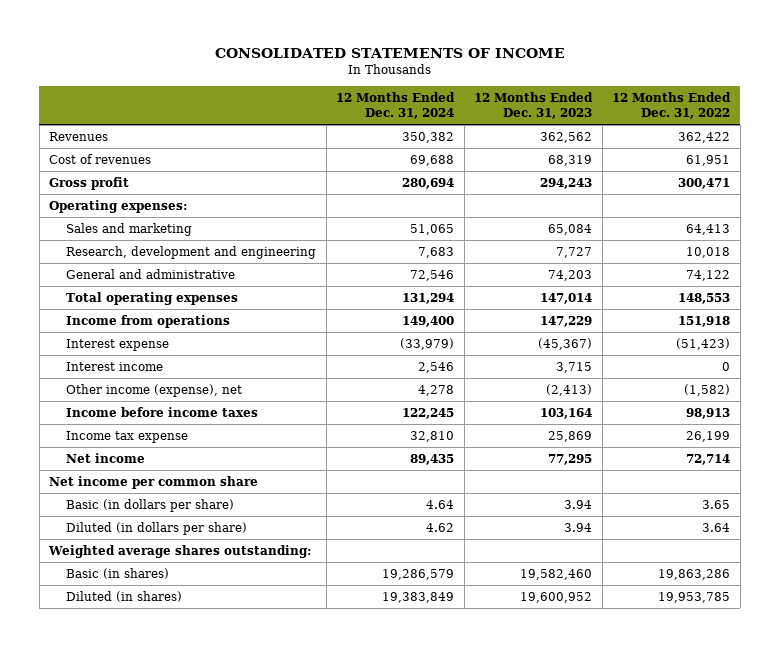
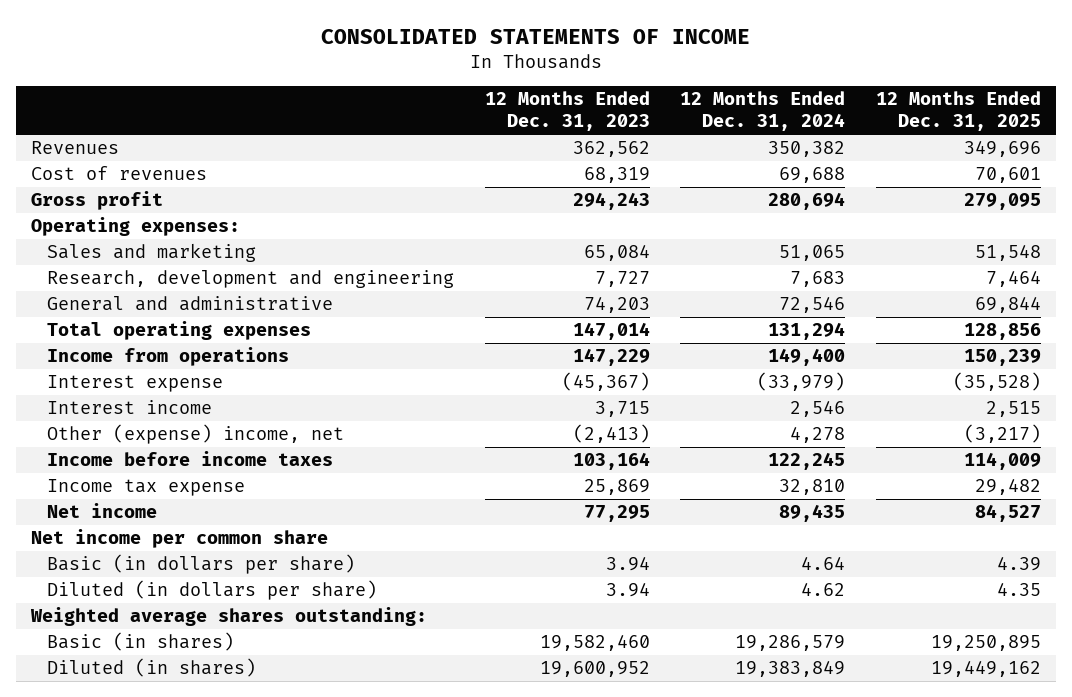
[612,92,732,119] 12 Months Ended Dec. 31, 2022 -> none
none -> [875,91,1041,132] 12 Months Ended Dec. 31, 2025
[66,384,243,398] Other income (expense), net -> [47,424,345,445] Other (expense) income, net

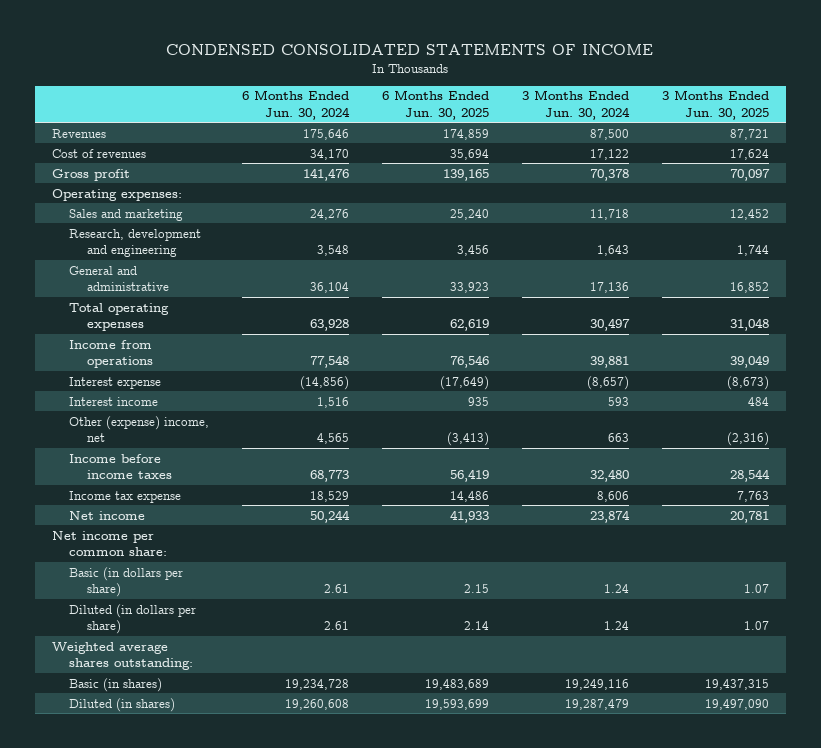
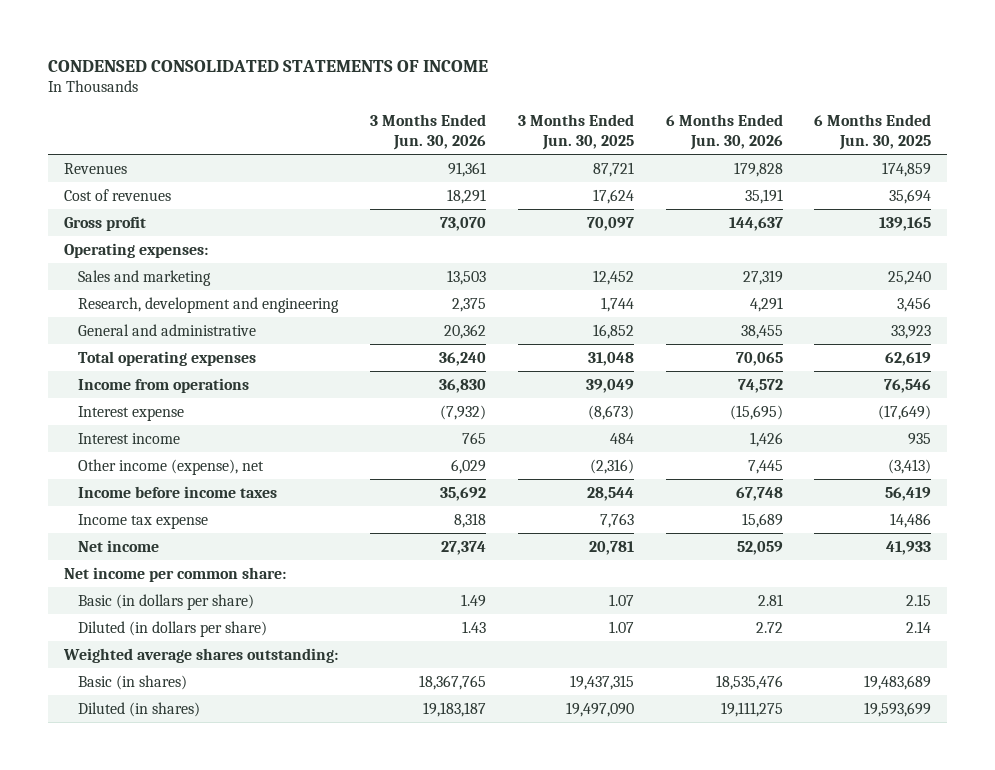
[242,90,351,120] 6 Months Ended Jun. 30, 2024 -> none
[522,90,631,120] 3 Months Ended Jun. 30, 2024 -> none
none -> [370,114,487,151] 3 Months Ended Jun. 30, 2026
none -> [665,114,783,151] 6 Months Ended Jun. 30, 2026
[69,415,210,443] Other (expense) income, net -> [78,458,265,475] Other income (expense), net

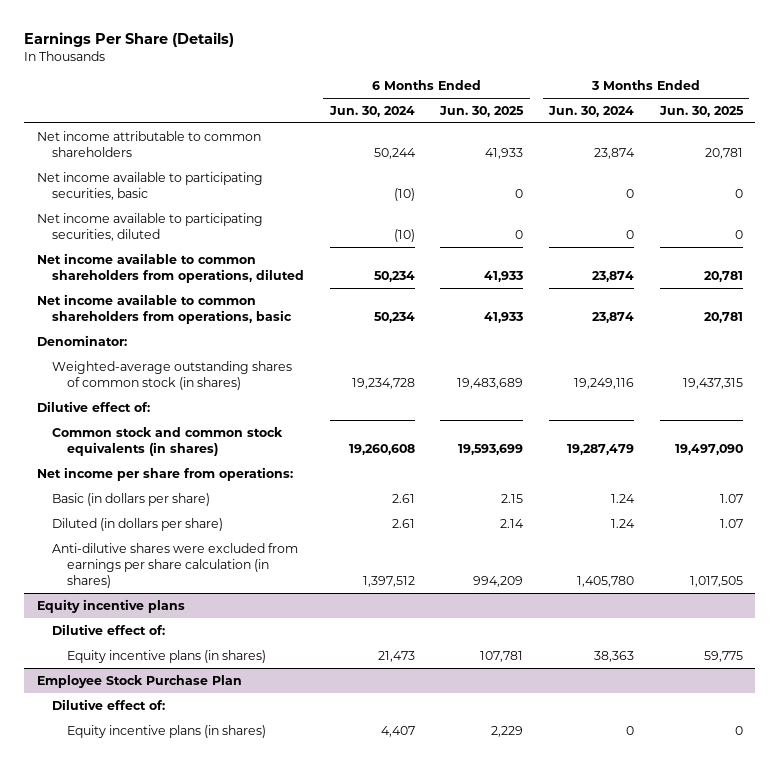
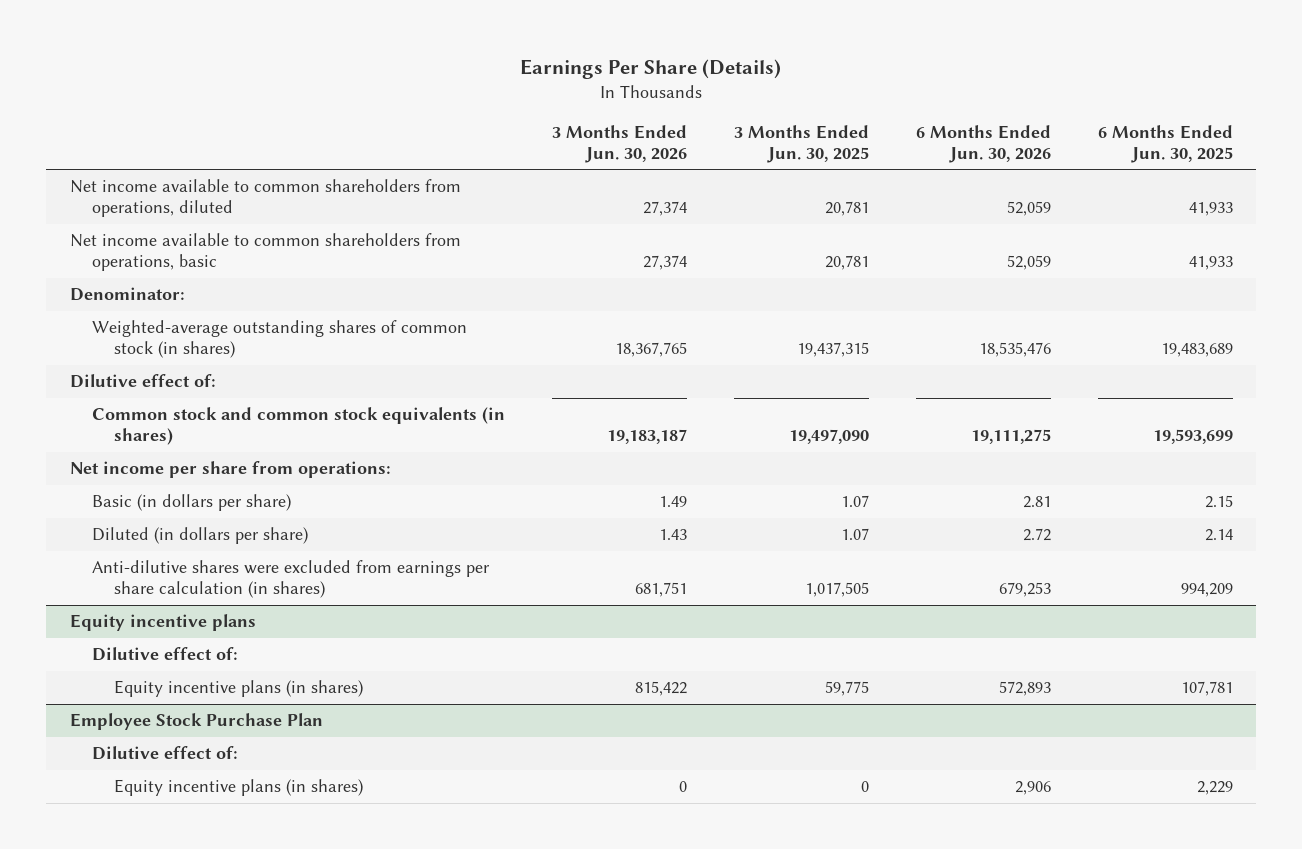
[328,106,415,118] Jun. 30, 2024 -> none
[548,106,635,118] Jun. 30, 2024 -> none
none -> [551,125,687,163] 3 Months Ended Jun. 30, 2026
none -> [915,125,1051,163] 6 Months Ended Jun. 30, 2026
[37,130,262,157] Net income attributable to common shareholders -> none
[37,171,264,200] Net income available to participating securities, basic -> none
[37,212,264,241] Net income available to participating securities, diluted -> none

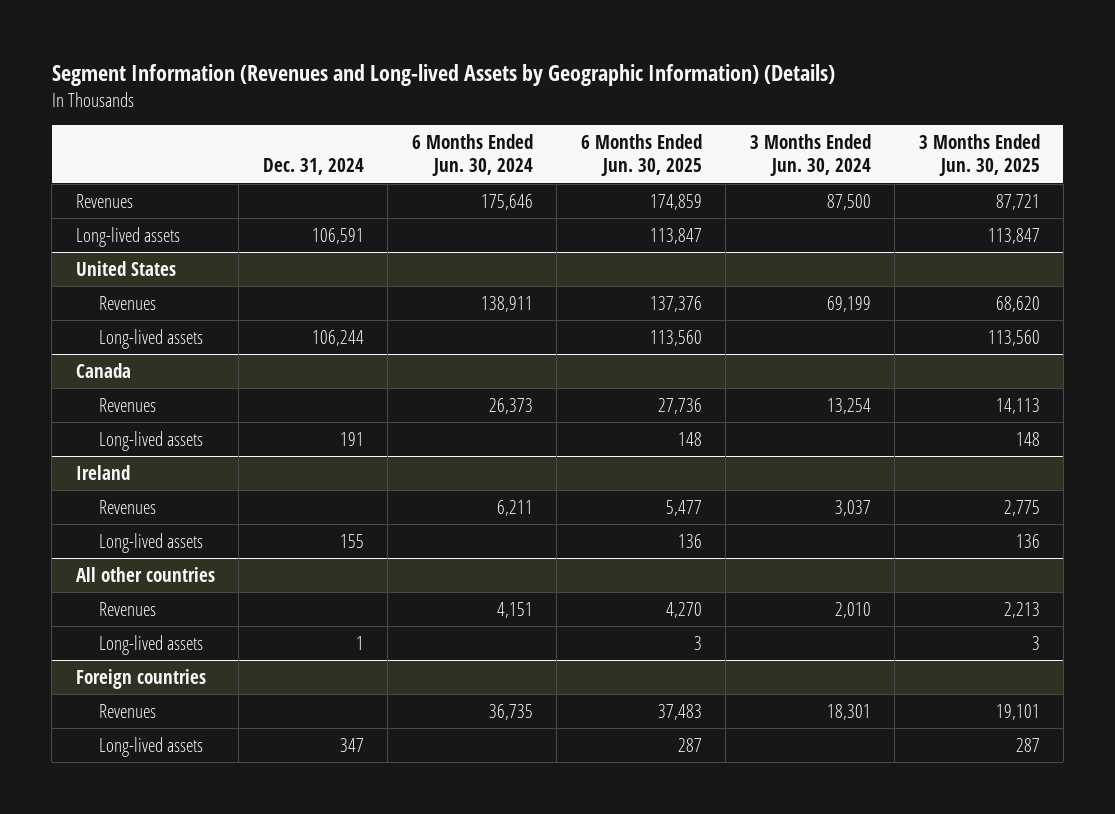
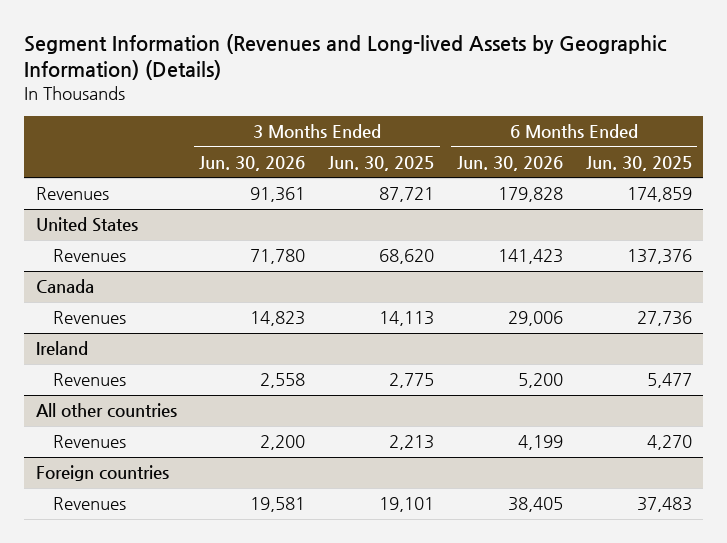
[262,158,364,176] Dec. 31, 2024 -> none
[411,134,533,177] 6 Months Ended Jun. 30, 2024 -> none
[749,134,871,177] 3 Months Ended Jun. 30, 2024 -> none
none -> [199,155,306,171] Jun. 30, 2026
none -> [456,155,563,171] Jun. 30, 2026
[75,226,180,247] Long-lived assets -> none
[99,328,204,349] Long-lived assets -> none
[99,430,204,451] Long-lived assets -> none
[99,532,204,553] Long-lived assets -> none
[99,634,204,655] Long-lived assets -> none
[99,736,204,757] Long-lived assets -> none

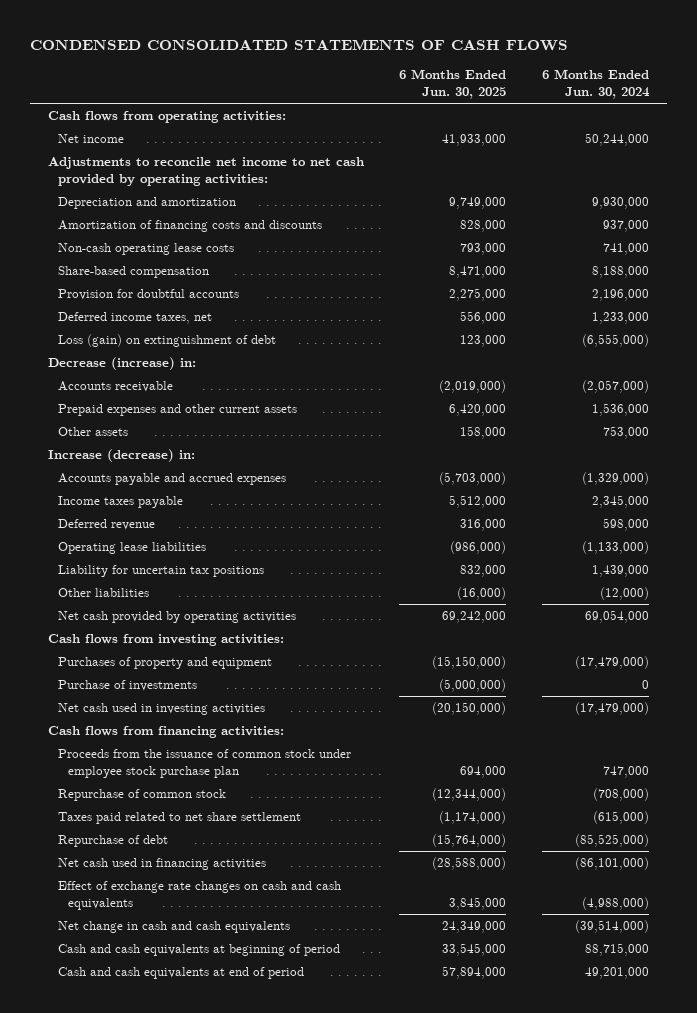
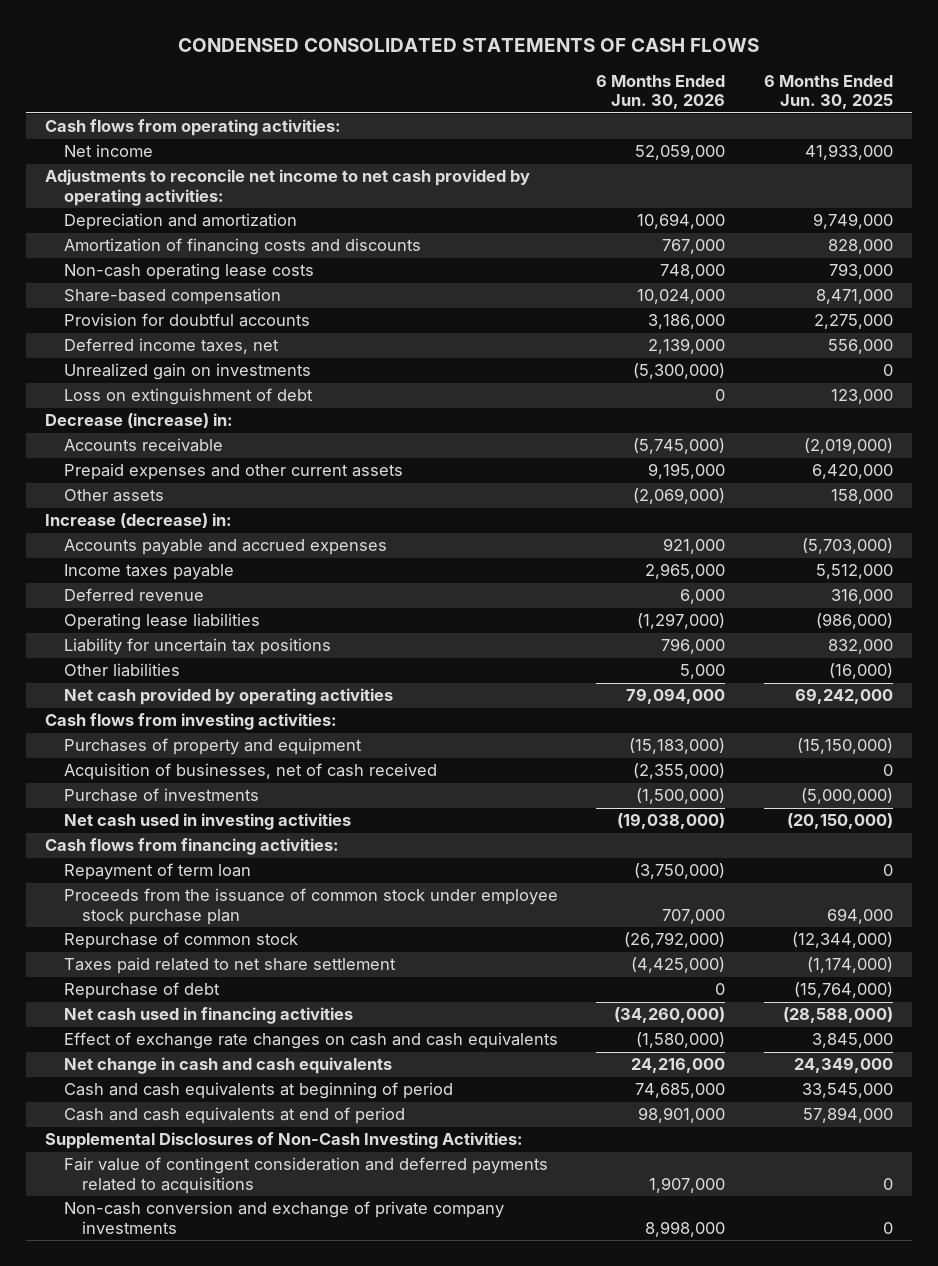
[542,69,651,100] 6 Months Ended Jun. 30, 2024 -> none
none -> [596,75,726,110] 6 Months Ended Jun. 30, 2026
none -> [63,363,311,381] Unrealized gain on investments
[57,334,276,348] Loss (gain) on extinguishment of debt -> [63,388,313,406] Loss on extinguishment of debt
none -> [63,763,437,781] Acquisition of businesses, net of cash received
none -> [63,863,251,881] Repayment of term loan
none -> [45,1132,524,1150] Supplemental Disclosures of Non-Cash Investing Activities:
none -> [63,1157,548,1194] Fair value of contingent consideration and deferred payments related to acquisitions
none -> [63,1201,504,1234] Non-cash conversion and exchange of private company investments

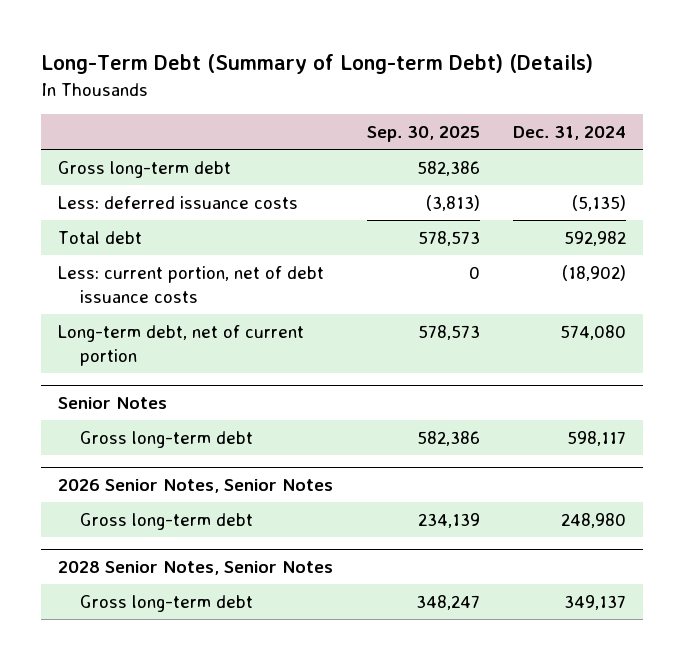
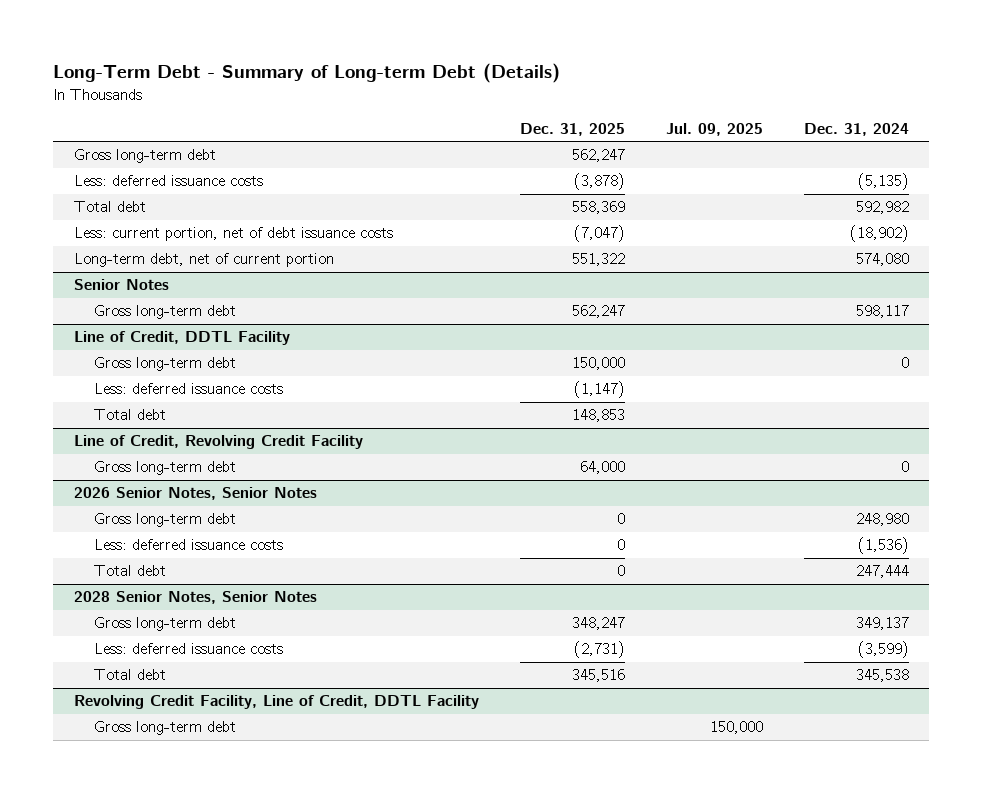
[41,54,594,75] Long-Term Debt (Summary of Long-term Debt) (Details) -> [53,63,561,84] Long-Term Debt - Summary of Long-term Debt (Details)
[366,126,480,143] Sep. 30, 2025 -> none
none -> [519,122,625,136] Dec. 31, 2025
none -> [665,122,763,136] Jul. 09, 2025
none -> [73,331,290,346] Line of Credit, DDTL Facility
none -> [93,357,236,372] Gross long-term debt
none -> [93,383,283,395] Less: deferred issuance costs
none -> [93,409,166,421] Total debt
none -> [73,435,363,450] Line of Credit, Revolving Credit Facility
none -> [93,461,236,476] Gross long-term debt
none -> [93,539,283,551] Less: deferred issuance costs
none -> [93,565,166,577] Total debt
none -> [93,643,283,655] Less: deferred issuance costs
none -> [93,669,166,681] Total debt
none -> [73,695,479,710] Revolving Credit Facility, Line of Credit, DDTL Facility
none -> [93,721,236,736] Gross long-term debt

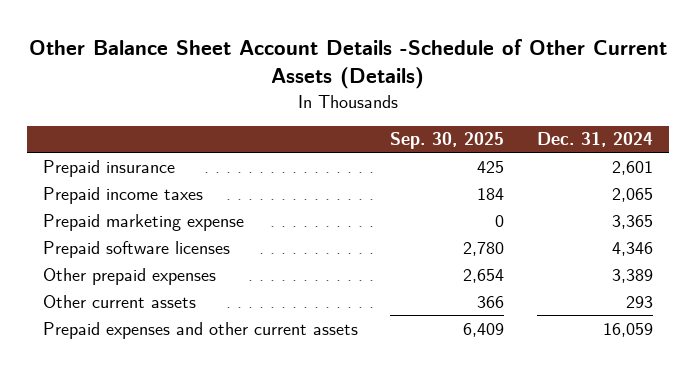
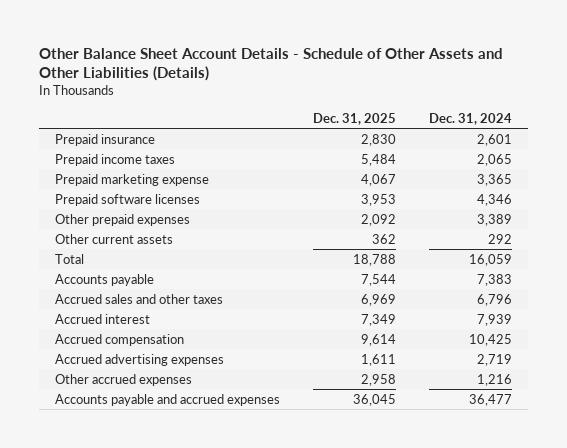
[28,39,667,90] Other Balance Sheet Account Details -Schedule of Other Current Assets (Details) -> [38,47,503,82] Other Balance Sheet Account Details - Schedule of Other Assets and Other Liabilities (Details)
[390,132,505,150] Sep. 30, 2025 -> none
none -> [312,112,396,125] Dec. 31, 2025
[625,295,653,308] 293 -> [487,233,512,244] 292
[43,321,359,339] Prepaid expenses and other current assets -> [55,253,85,264] Total
none -> [55,273,155,286] Accounts payable
none -> [55,293,224,304] Accrued sales and other taxes
none -> [55,313,151,324] Accrued interest
none -> [55,333,185,346] Accrued compensation
none -> [55,353,225,366] Accrued advertising expenses
none -> [55,373,193,386] Other accrued expenses
none -> [55,393,281,406] Accounts payable and accrued expenses

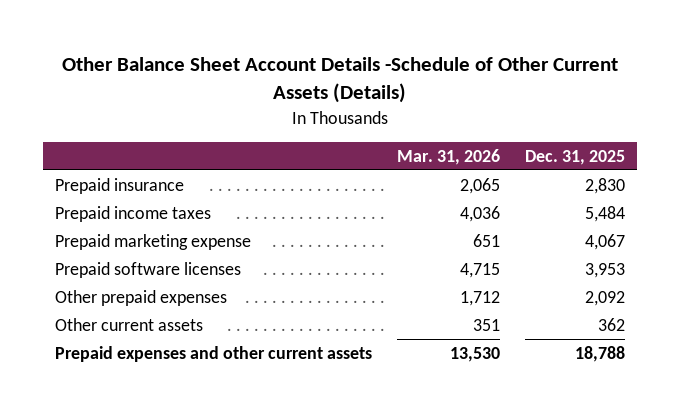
[38,47,503,82] Other Balance Sheet Account Details - Schedule of Other Assets and Other Liabilities (Details) -> [62,57,619,104] Other Balance Sheet Account Details -Schedule of Other Current Assets (Details)
[428,112,512,125] Dec. 31, 2024 -> none
none -> [397,148,501,165] Mar. 31, 2026
[55,273,155,286] Accounts payable -> none
[55,293,224,304] Accrued sales and other taxes -> none
[55,313,151,324] Accrued interest -> none
[55,333,185,346] Accrued compensation -> none
[55,353,225,366] Accrued advertising expenses -> none
[55,373,193,386] Other accrued expenses -> none
[55,393,281,406] Accounts payable and accrued expenses -> none
[55,253,85,264] Total -> [55,345,373,362] Prepaid expenses and other current assets

